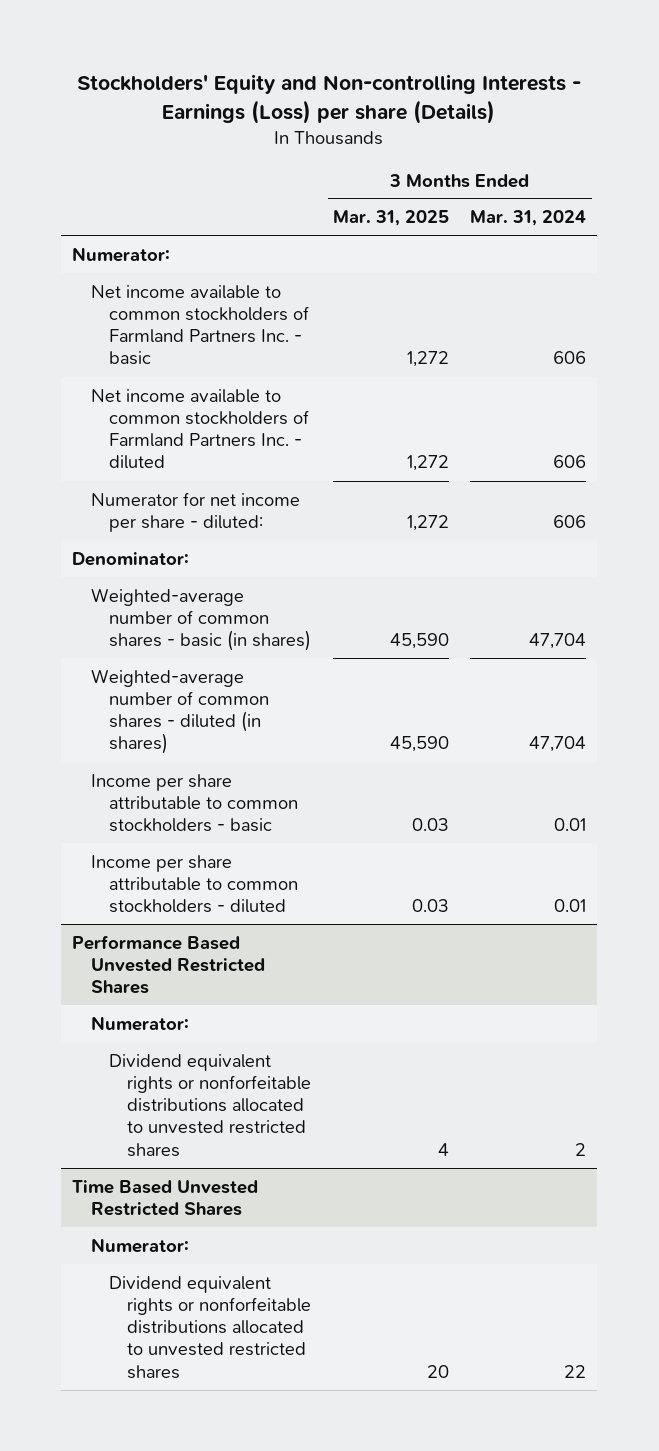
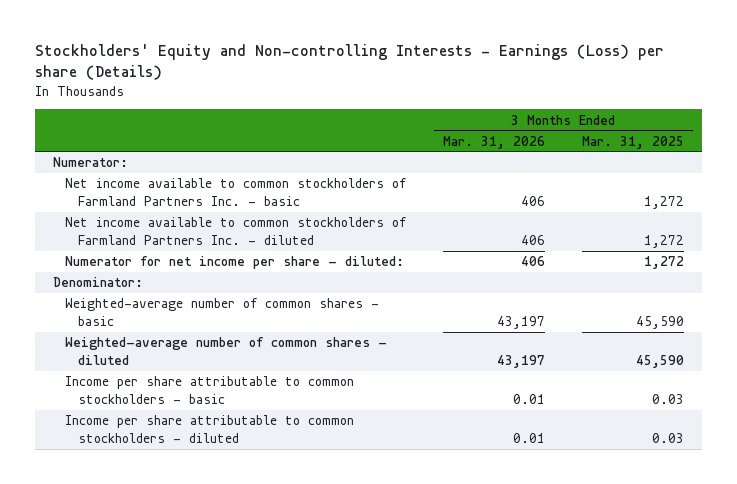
[470,210,587,227] Mar. 31, 2024 -> none
none -> [443,135,546,149] Mar. 31, 2026
[90,587,311,652] Weighted-average number of common shares - basic (in shares) -> [65,298,380,326] Weighted-average number of common shares - basic
[90,668,269,755] Weighted-average number of common shares - diluted (in shares) -> [65,337,388,365] Weighted-average number of common shares - diluted
[72,934,265,995] Performance Based Unvested Restricted Shares -> none
[90,1015,189,1031] Numerator: -> none
[108,1053,312,1157] Dividend equivalent rights or nonforfeitable distributions allocated to unvested restricted shares -> none
[72,1179,259,1216] Time Based Unvested Restricted Shares -> none
[90,1237,189,1253] Numerator: -> none
[108,1275,312,1379] Dividend equivalent rights or nonforfeitable distributions allocated to unvested restricted shares -> none

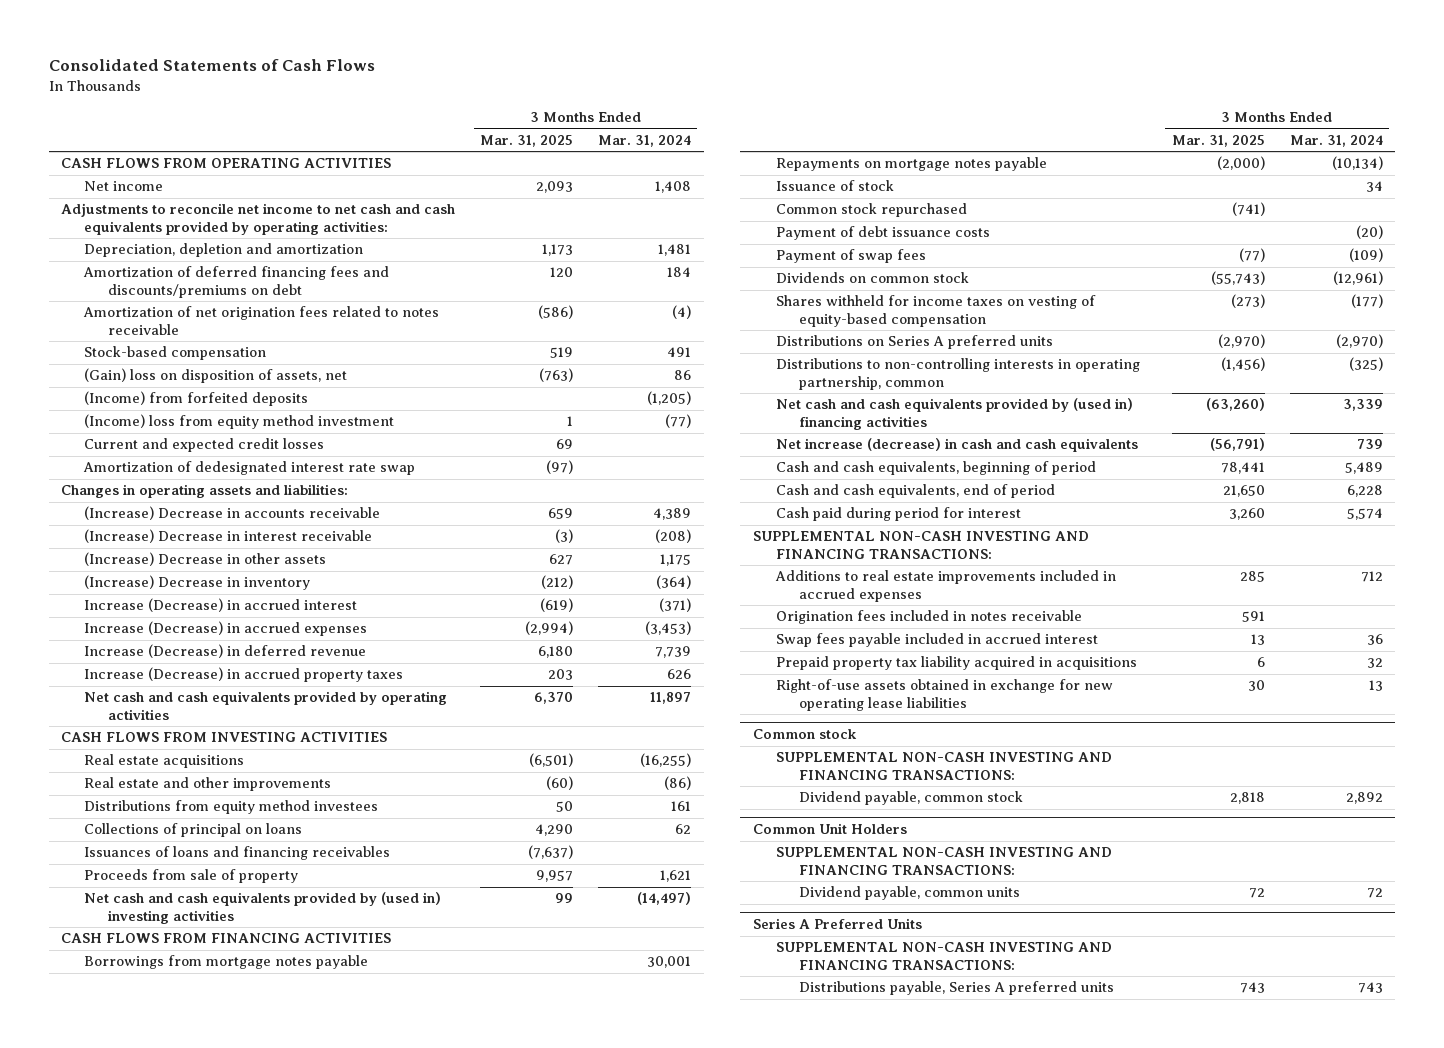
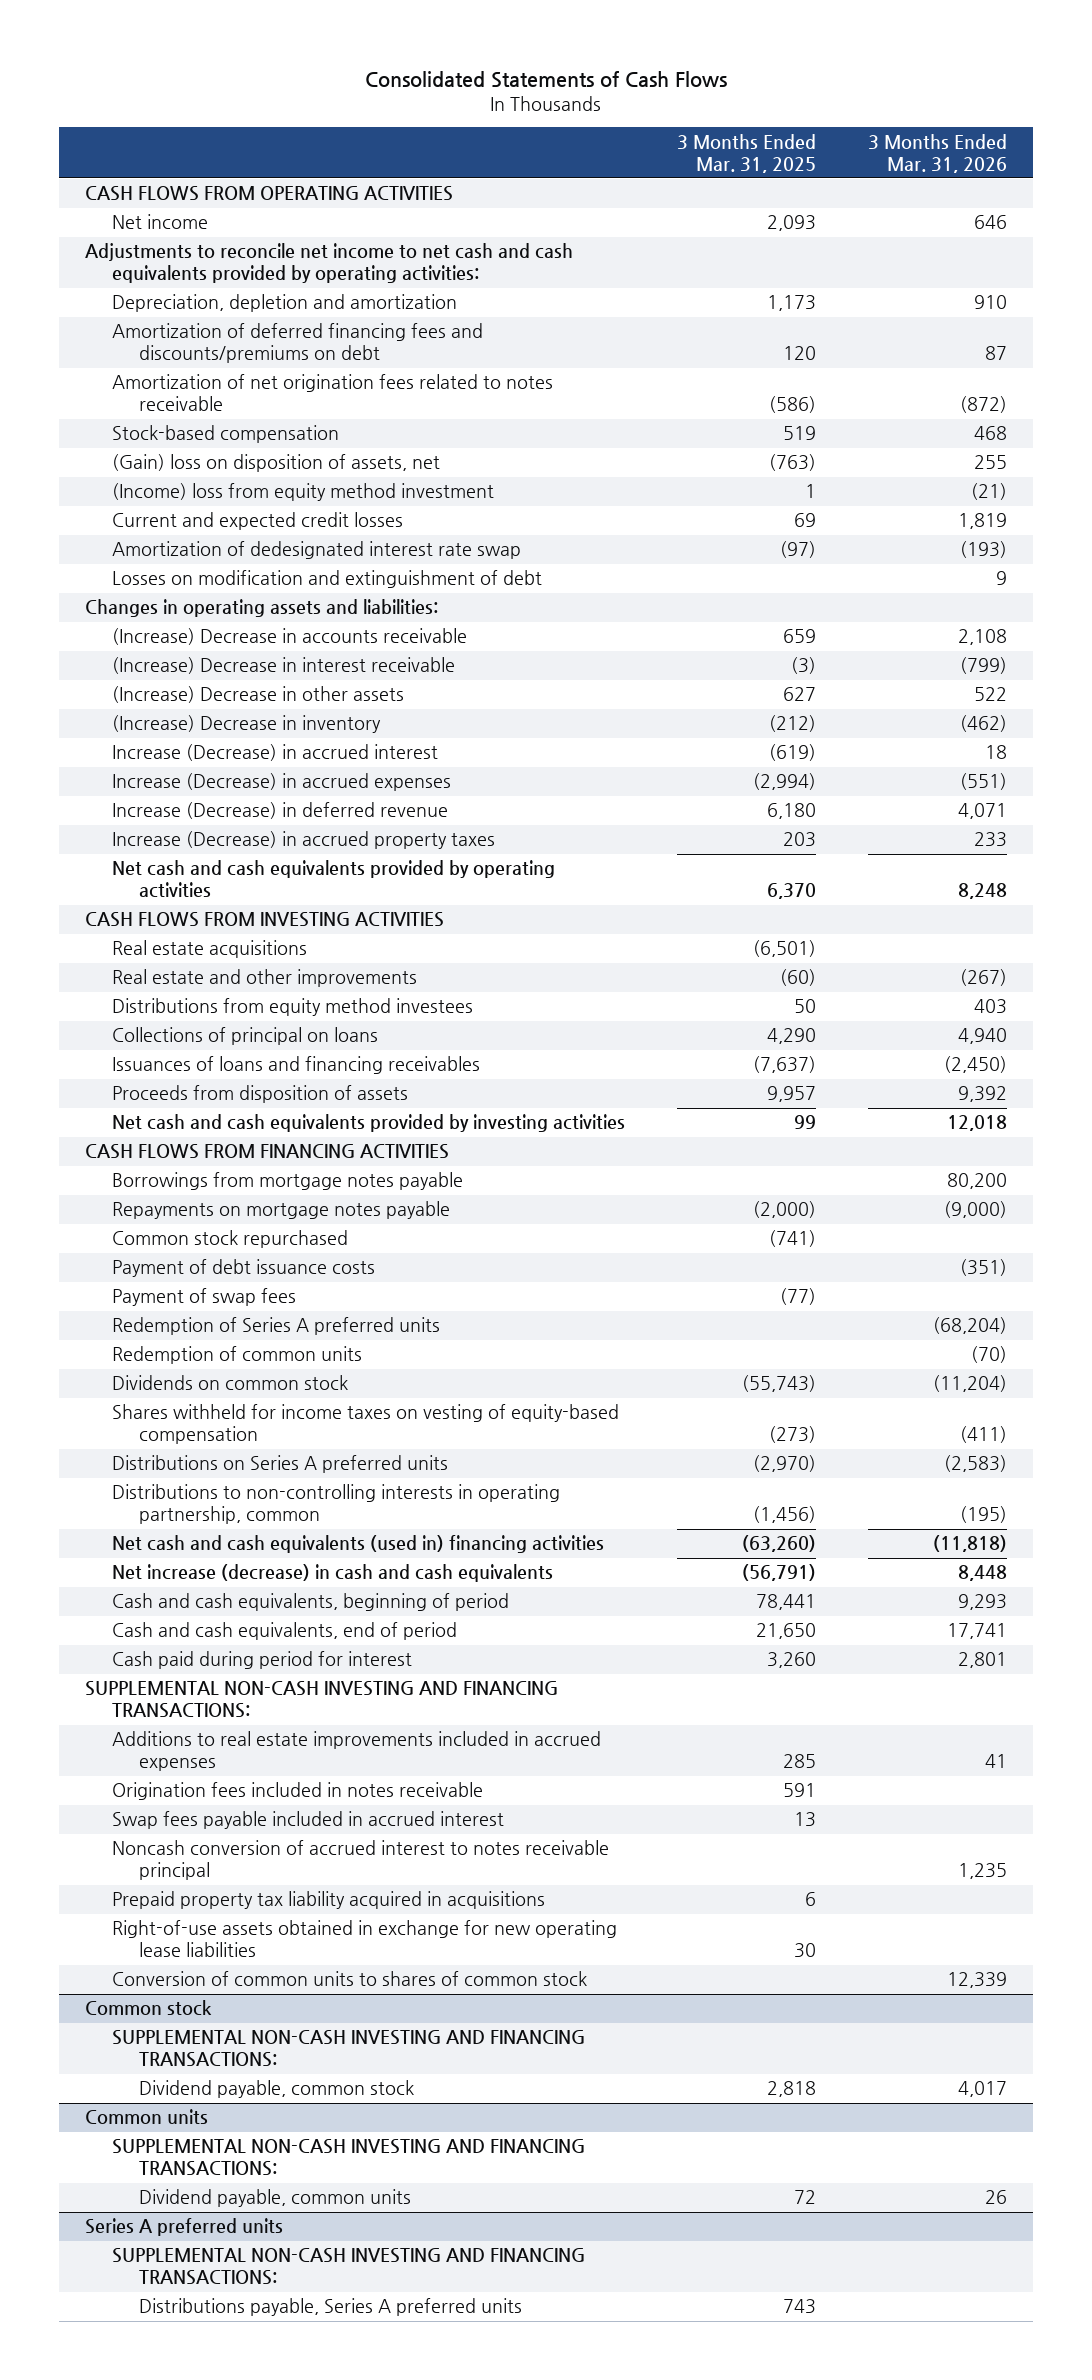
[598,134,692,147] Mar. 31, 2024 -> none
none -> [868,133,1008,173] 3 Months Ended Mar. 31, 2026
[84,391,309,407] (Income) from forfeited deposits -> none
none -> [112,570,543,589] Losses on modification and extinguishment of debt
[84,869,299,884] Proceeds from sale of property -> [112,1085,409,1104] Proceeds from disposition of assets
[84,892,442,924] Net cash and cash equivalents provided by (used in) investing activities -> [112,1114,626,1133] Net cash and cash equivalents provided by investing activities
[775,180,894,192] Issuance of stock -> none
none -> [112,1317,441,1336] Redemption of Series A preferred units
none -> [112,1346,363,1365] Redemption of common units
[775,398,1133,430] Net cash and cash equivalents provided by (used in) financing activities -> [112,1535,605,1554] Net cash and cash equivalents (used in) financing activities
none -> [112,1840,610,1881] Noncash conversion of accrued interest to notes receivable principal
none -> [112,1971,588,1987] Conversion of common units to shares of common stock
[752,823,907,835] Common Unit Holders -> [84,2109,208,2125] Common units
[752,918,922,930] Series A Preferred Units -> [84,2218,283,2237] Series A preferred units

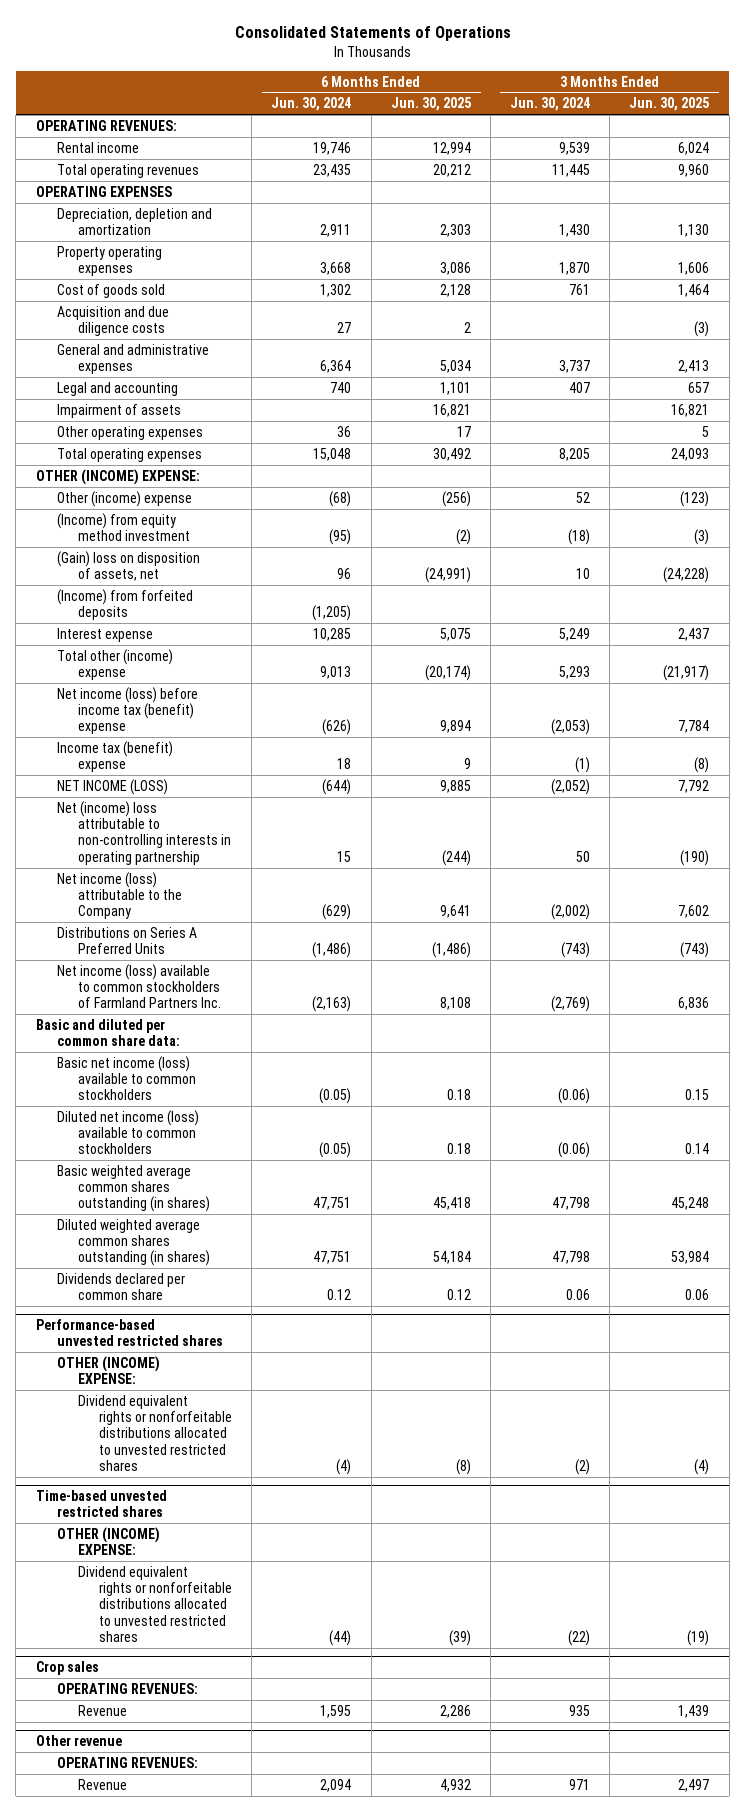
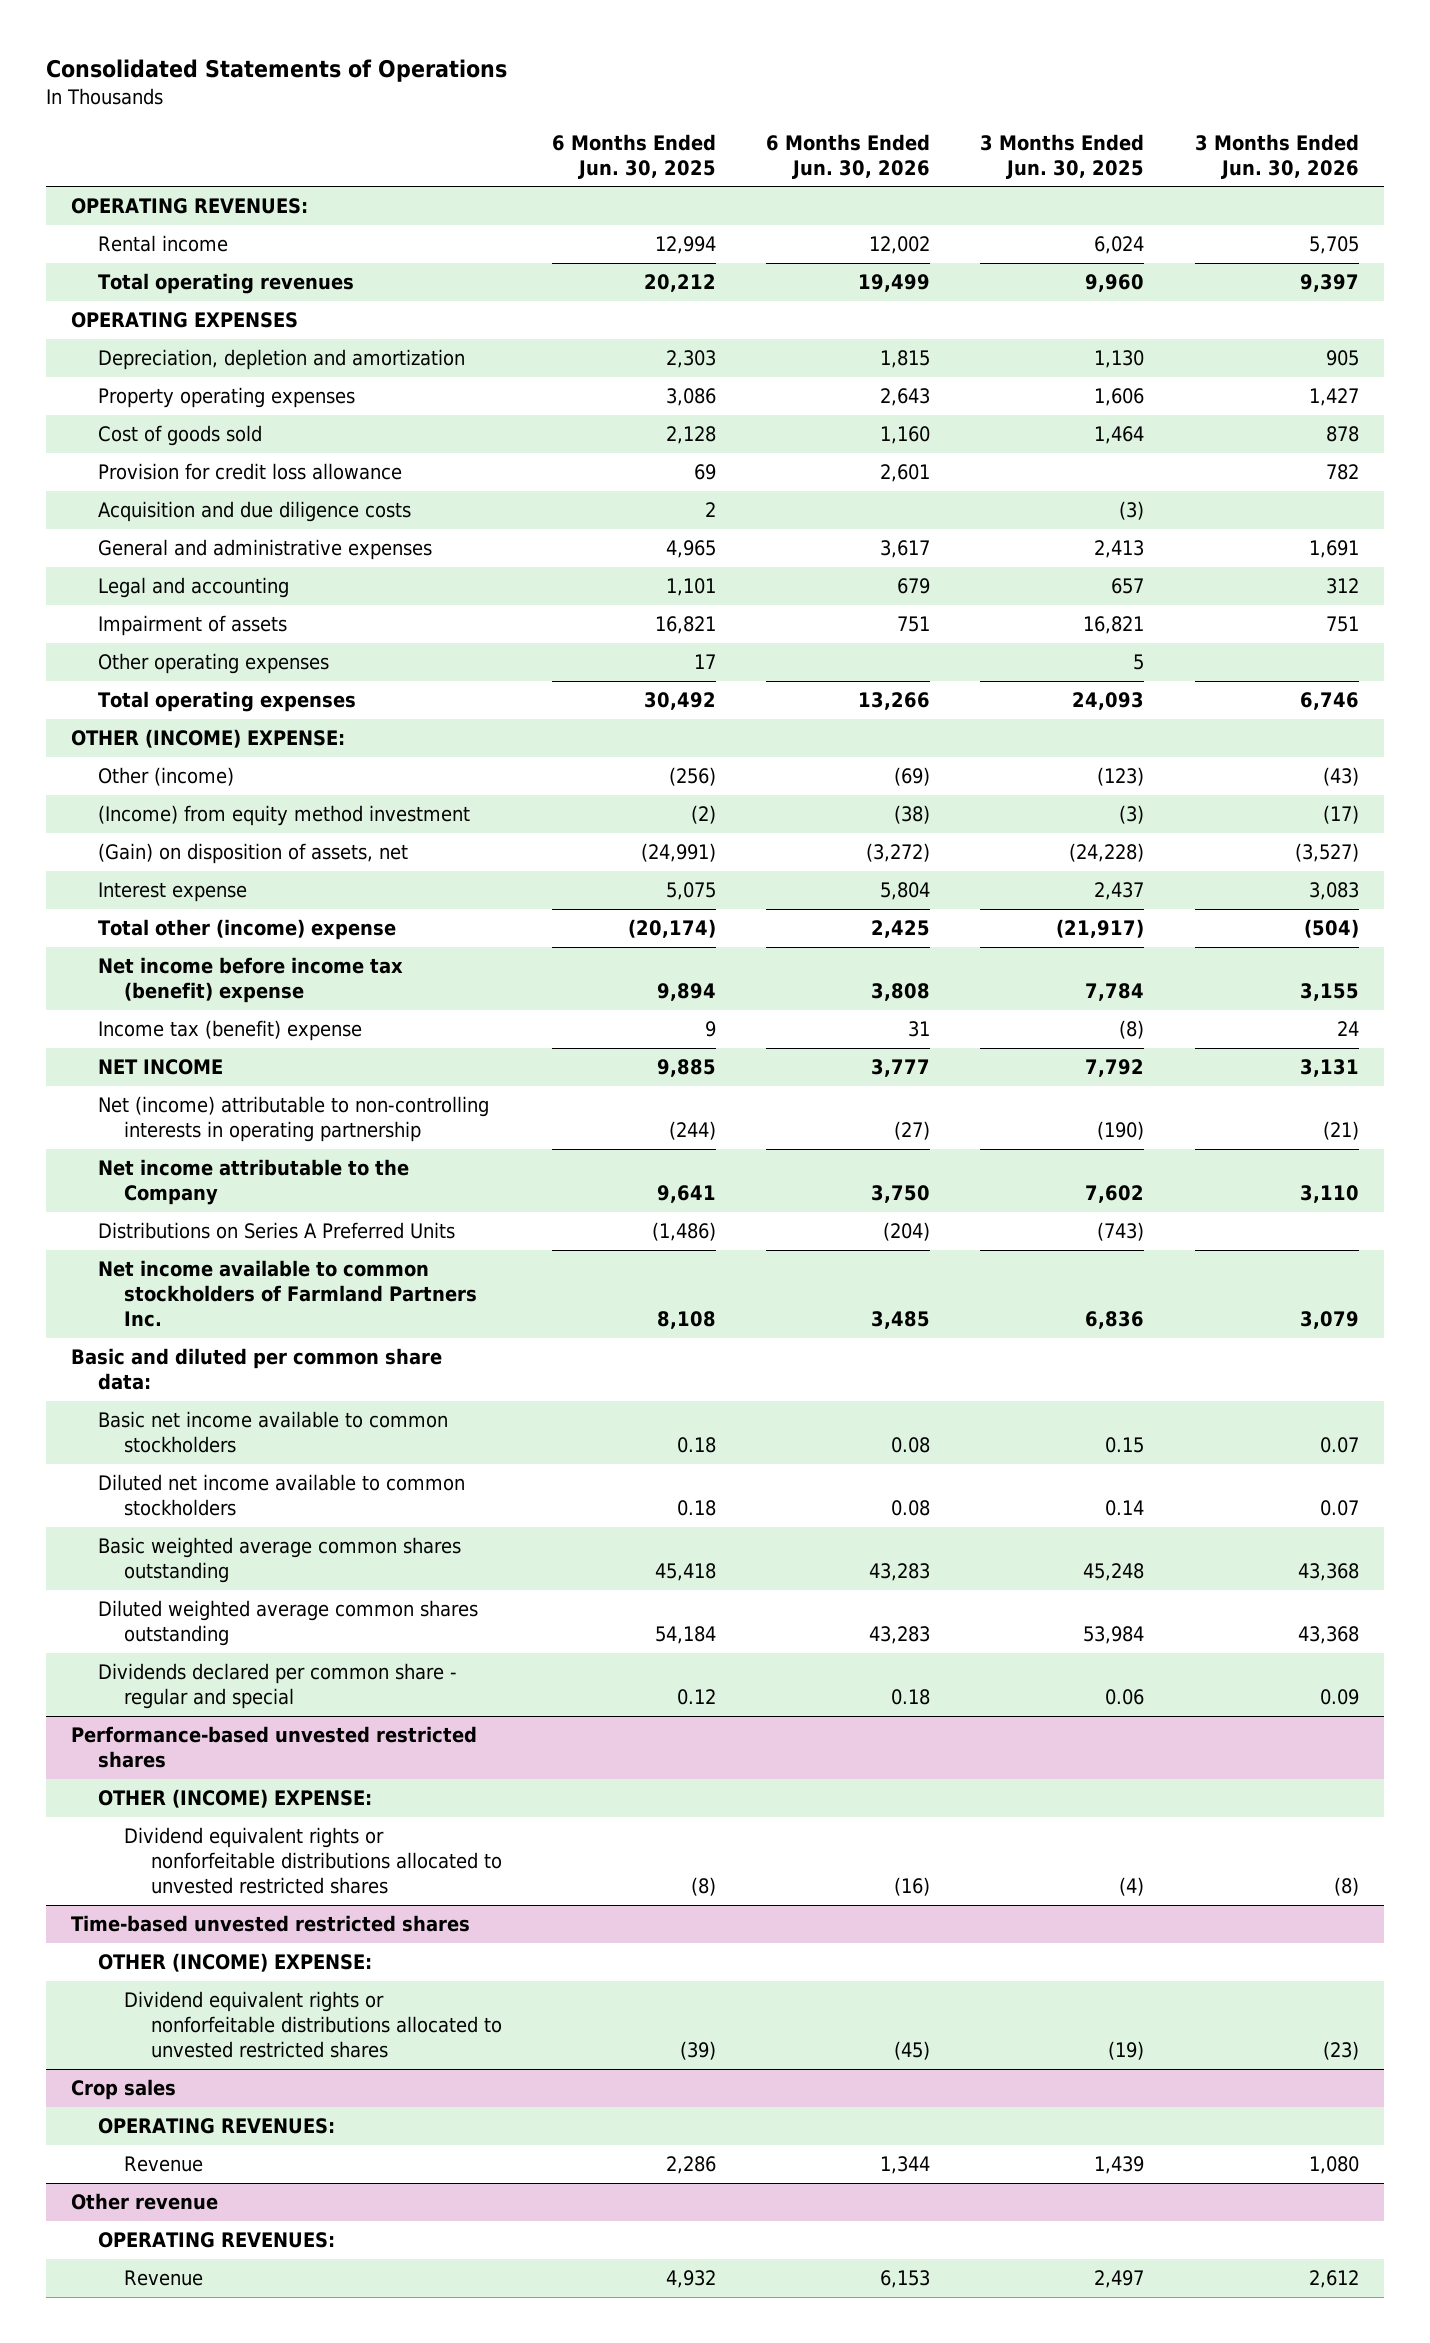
[271,97,352,112] Jun. 30, 2024 -> none
[510,97,591,112] Jun. 30, 2024 -> none
none -> [766,133,931,179] 6 Months Ended Jun. 30, 2026
none -> [1194,133,1359,179] 3 Months Ended Jun. 30, 2026
none -> [97,463,402,481] Provision for credit loss allowance
[439,360,471,374] 5,034 -> [666,540,717,559] 4,965
[56,490,192,507] Other (income) expense -> [97,767,234,787] Other (income)
[56,588,193,621] (Income) from forfeited deposits -> none
[56,550,200,582] (Gain) loss on disposition of assets, net -> [97,843,408,865] (Gain) on disposition of assets, net
[56,686,198,735] Net income (loss) before income tax (benefit) expense -> [97,957,403,1004] Net income before income tax (benefit) expense
[56,778,168,795] NET INCOME (LOSS) -> [97,1059,223,1076] NET INCOME
[56,800,231,865] Net (income) loss attributable to non-controlling interests in operating partnership -> [97,1096,489,1143] Net (income) attributable to non-controlling interests in operating partnership
[56,871,182,920] Net income (loss) attributable to the Company -> [97,1159,409,1206] Net income attributable to the Company
[56,963,221,1009] Net income (loss) available to common stockholders of Farmland Partners Inc. -> [97,1260,478,1328] Net income available to common stockholders of Farmland Partners Inc.
[56,1055,196,1101] Basic net income (loss) available to common stockholders -> [97,1411,448,1454] Basic net income available to common stockholders
[56,1109,199,1155] Diluted net income (loss) available to common stockholders -> [97,1474,465,1517] Diluted net income available to common stockholders
[56,1164,210,1213] Basic weighted average common shares outstanding (in shares) -> [97,1537,461,1584] Basic weighted average common shares outstanding
[56,1218,210,1267] Diluted weighted average common shares outstanding (in shares) -> [97,1600,478,1647] Diluted weighted average common shares outstanding
[56,1272,185,1301] Dividends declared per common share -> [97,1663,457,1710] Dividends declared per common share - regular and special

